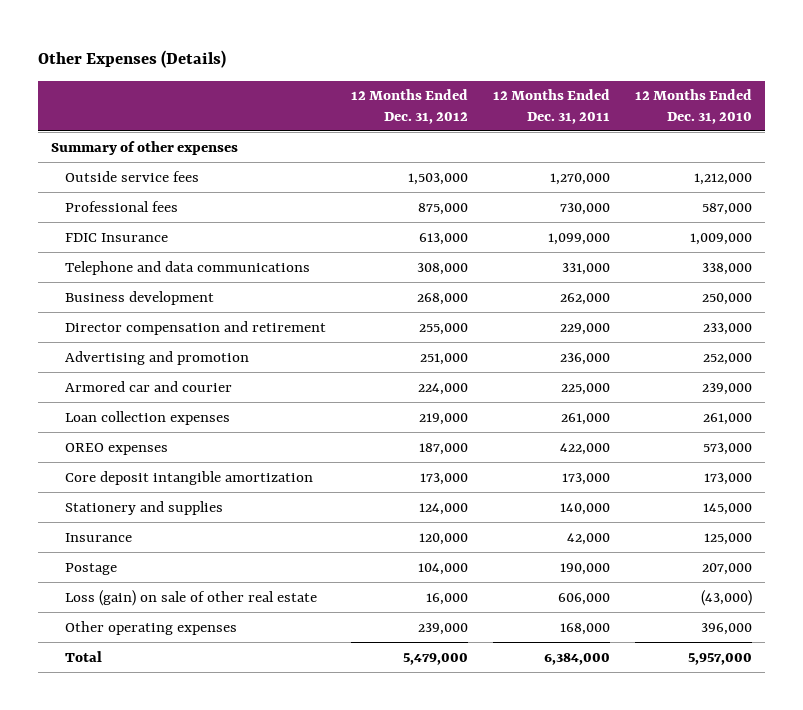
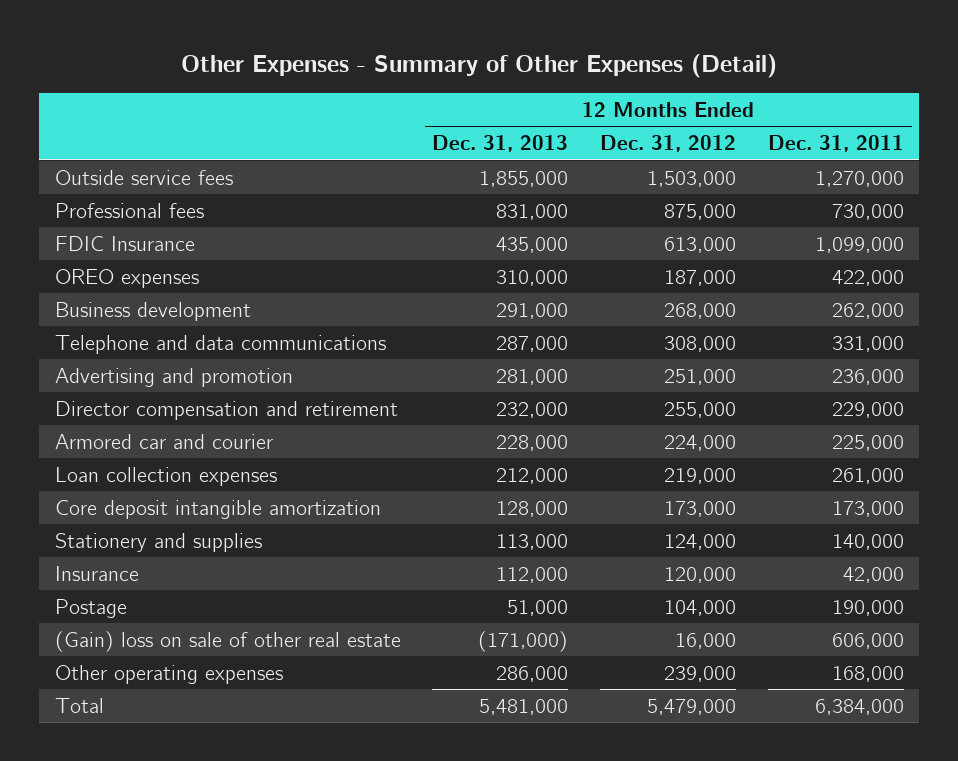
[37,49,226,68] Other Expenses (Details) -> [181,53,778,78] Other Expenses - Summary of Other Expenses (Detail)
[635,89,753,124] 12 Months Ended Dec. 31, 2010 -> none
none -> [432,135,569,153] Dec. 31, 2013
[50,140,238,155] Summary of other expenses -> none
[64,442,168,455] OREO expenses -> [54,268,199,288] OREO expenses
[64,260,310,275] Telephone and data communications -> [54,334,386,354] Telephone and data communications
[64,320,326,335] Director compensation and retirement -> [54,400,398,420] Director compensation and retirement
[64,589,317,606] Loss (gain) on sale of other real estate -> [54,630,401,652] (Gain) loss on sale of other real estate

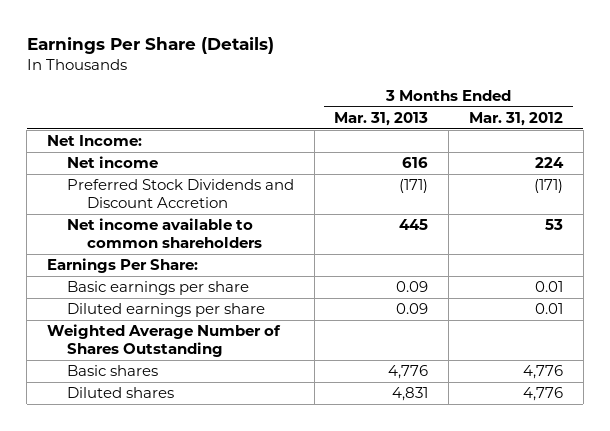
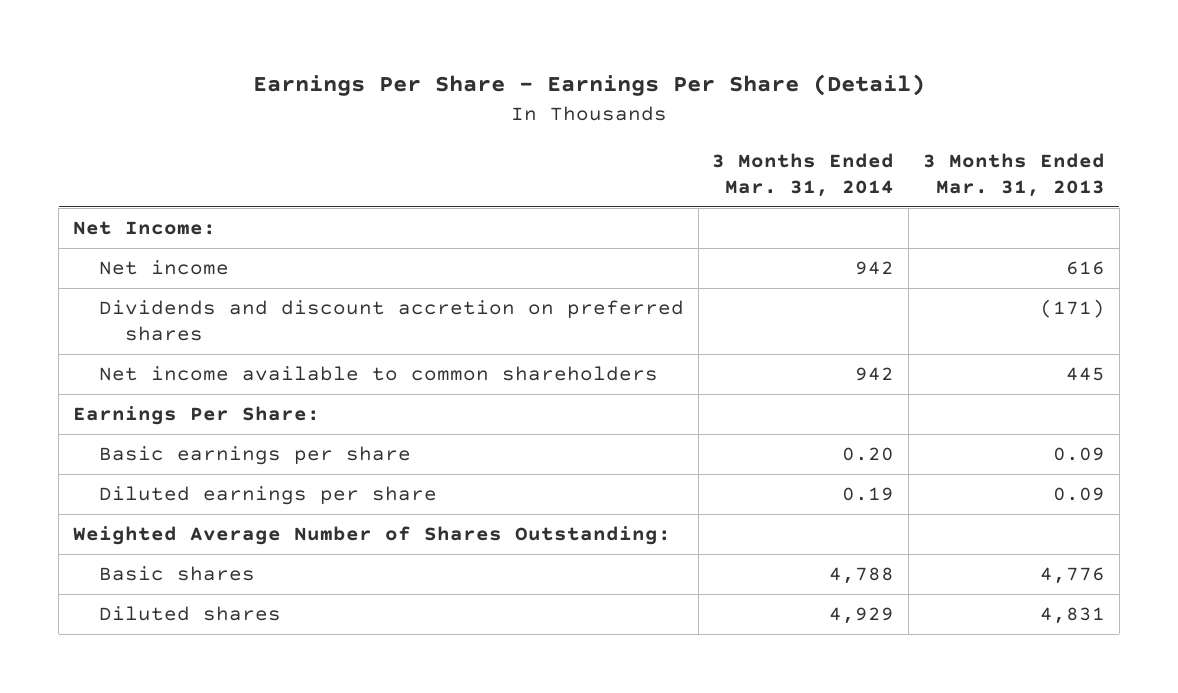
[26,37,274,55] Earnings Per Share (Details) -> [252,74,925,97] Earnings Per Share - Earnings Per Share (Detail)
[469,112,564,127] Mar. 31, 2012 -> none
none -> [712,152,895,198] 3 Months Ended Mar. 31, 2014
[66,179,294,209] Preferred Stock Dividends and Discount Accretion -> [98,300,684,342] Dividends and discount accretion on preferred shares
[47,324,282,358] Weighted Average Number of Shares Outstanding -> [72,526,671,546] Weighted Average Number of Shares Outstanding:

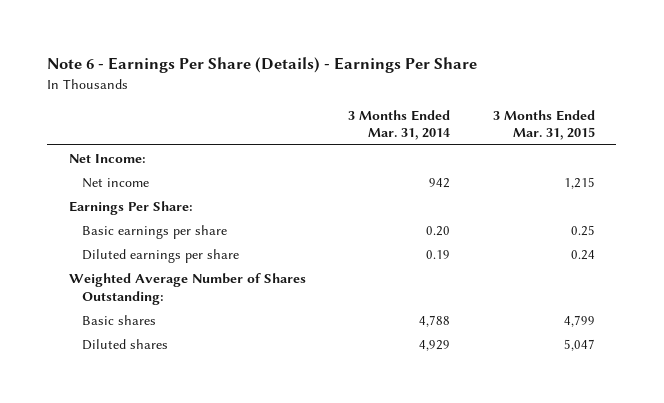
[252,74,925,97] Earnings Per Share - Earnings Per Share (Detail) -> [47,57,478,74] Note 6 - Earnings Per Share (Details) - Earnings Per Share
[922,152,1105,198] 3 Months Ended Mar. 31, 2013 -> none
none -> [492,109,595,141] 3 Months Ended Mar. 31, 2015
[98,300,684,342] Dividends and discount accretion on preferred shares -> none
[98,366,658,382] Net income available to common shareholders -> none

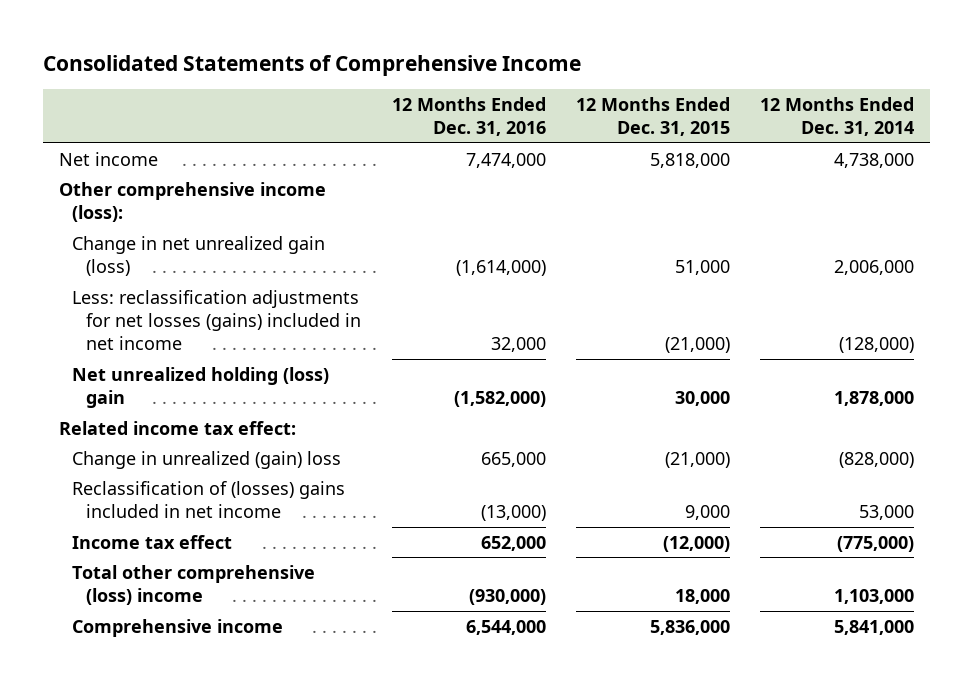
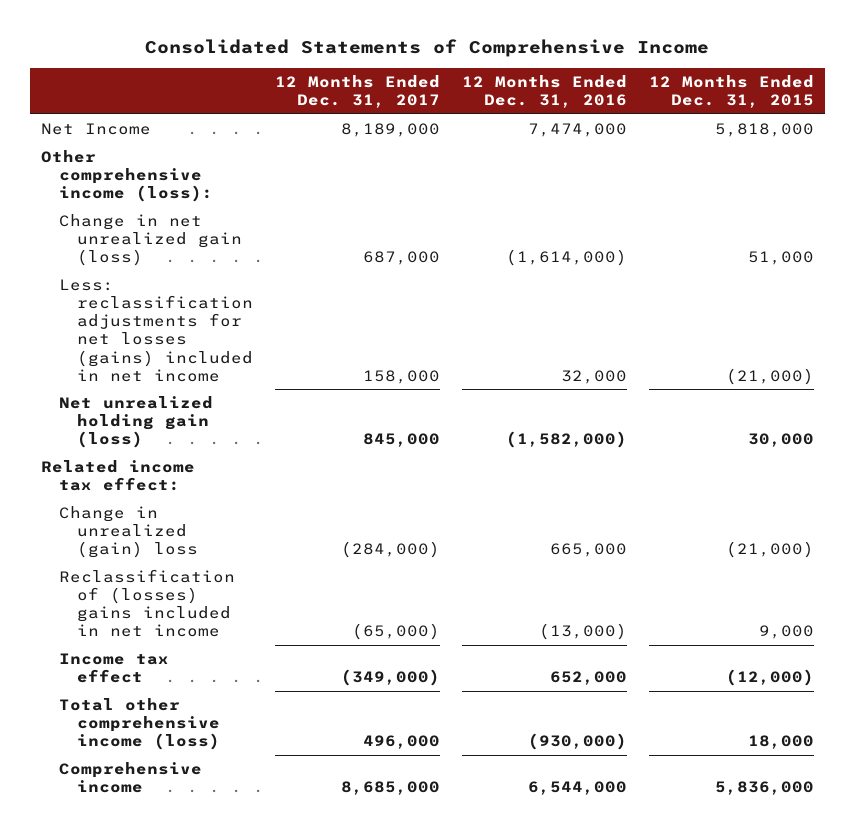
[760,97,915,137] 12 Months Ended Dec. 31, 2014 -> none
none -> [274,74,440,108] 12 Months Ended Dec. 31, 2017
[58,151,158,166] Net income -> [40,123,151,136] Net Income
[72,366,330,408] Net unrealized holding (loss) gain -> [58,396,213,449] Net unrealized holding gain (loss)
[72,564,316,605] Total other comprehensive (loss) income -> [58,698,220,751] Total other comprehensive income (loss)

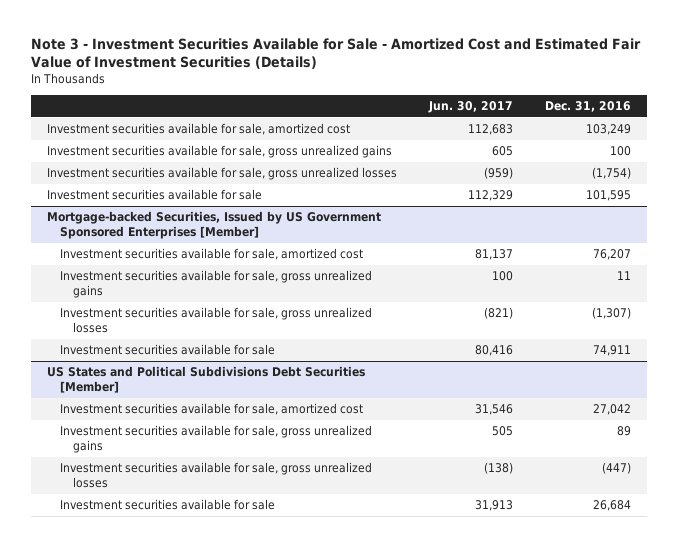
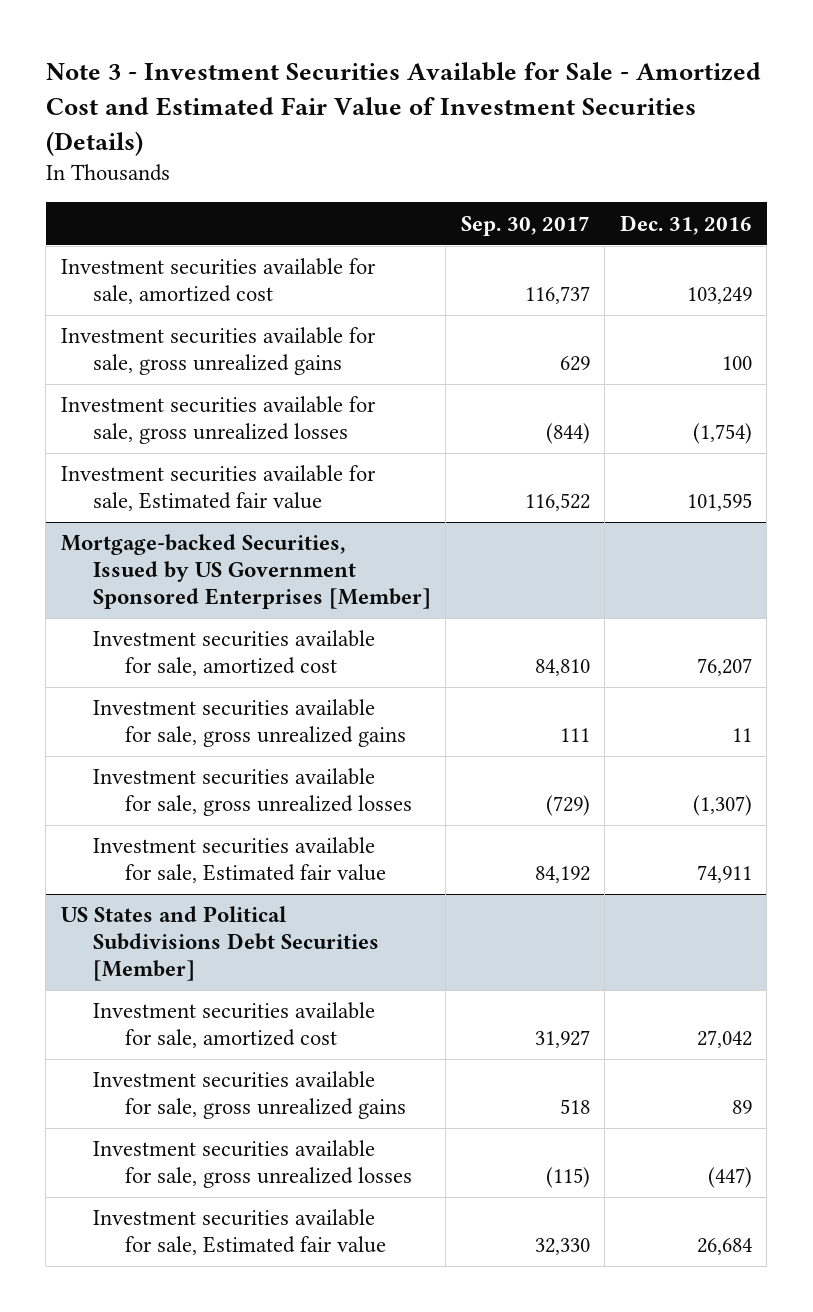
[428,101,514,114] Jun. 30, 2017 -> none
none -> [460,215,590,236] Sep. 30, 2017
[46,189,262,201] Investment securities available for sale -> [60,465,376,512] Investment securities available for sale, Estimated fair value
[60,344,276,356] Investment securities available for sale -> [92,837,387,884] Investment securities available for sale, Estimated fair value
[60,499,276,511] Investment securities available for sale -> [92,1209,387,1256] Investment securities available for sale, Estimated fair value

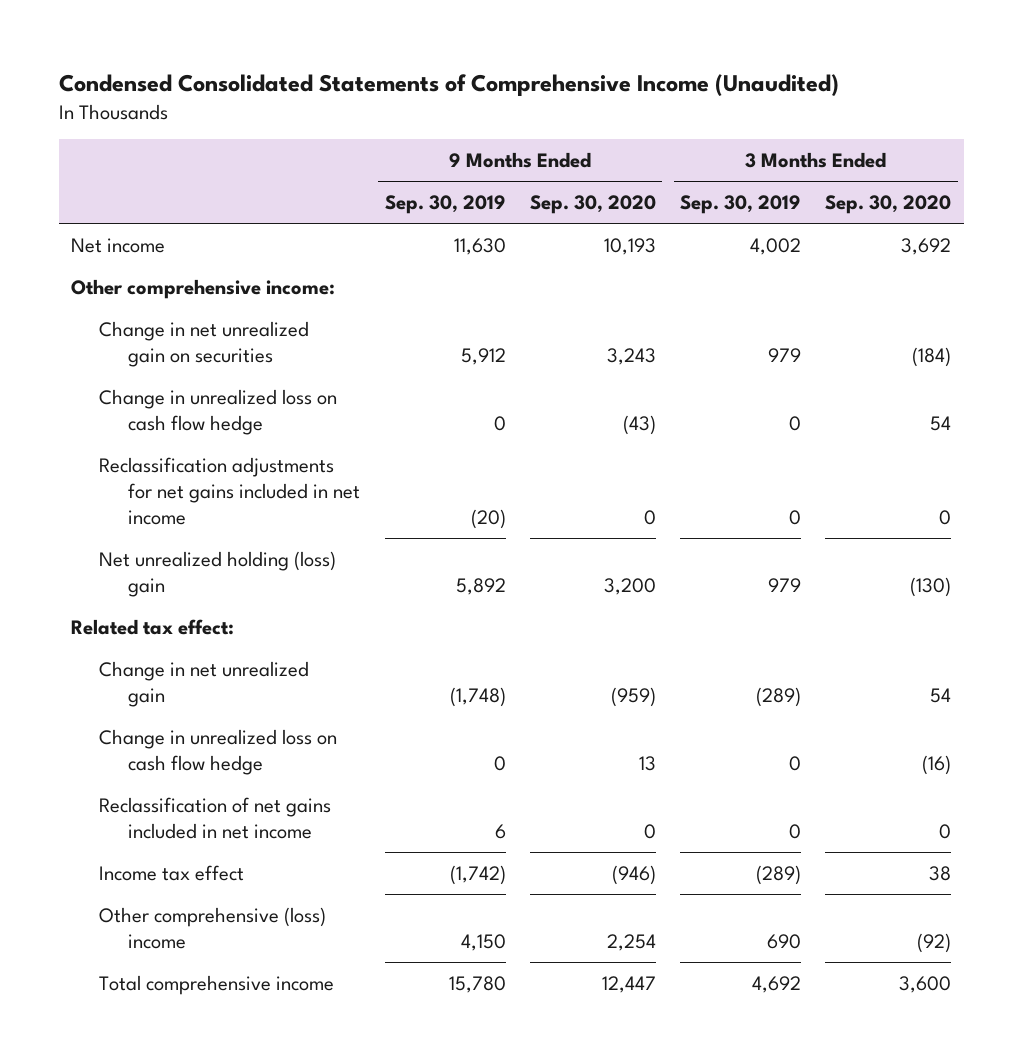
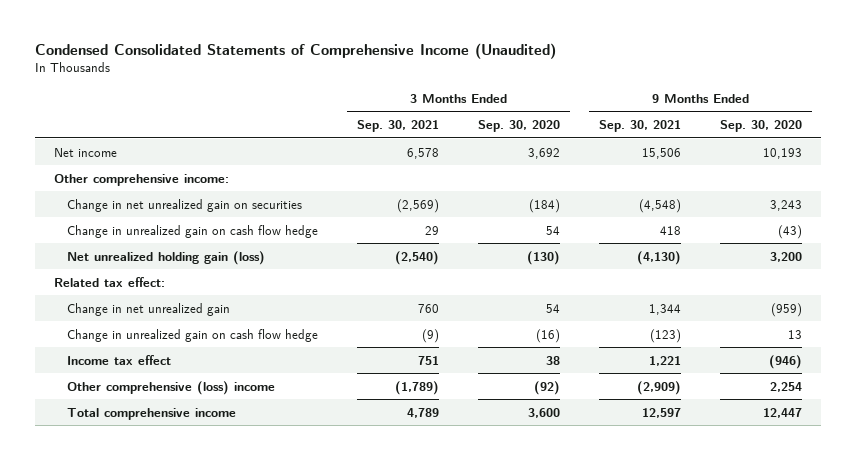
[384,195,506,215] Sep. 30, 2019 -> none
[680,195,802,215] Sep. 30, 2019 -> none
none -> [357,120,440,133] Sep. 30, 2021
none -> [599,120,682,133] Sep. 30, 2021
[99,456,361,525] Reclassification adjustments for net gains included in net income -> none
[99,388,338,435] Change in unrealized loss on cash flow hedge -> [67,224,319,238] Change in unrealized gain on cash flow hedge
[99,550,337,597] Net unrealized holding (loss) gain -> [67,250,266,265] Net unrealized holding gain (loss)
[99,796,332,839] Reclassification of net gains included in net income -> none
[99,728,338,775] Change in unrealized loss on cash flow hedge -> [67,328,319,342] Change in unrealized gain on cash flow hedge

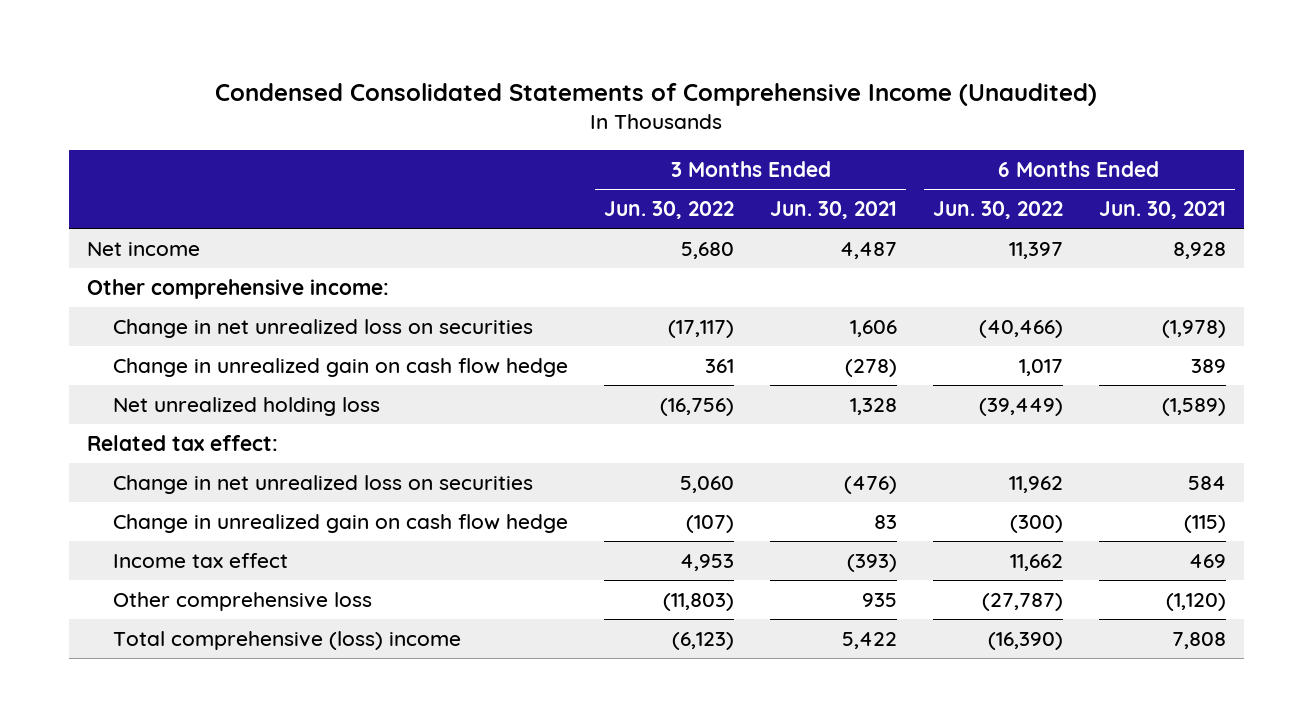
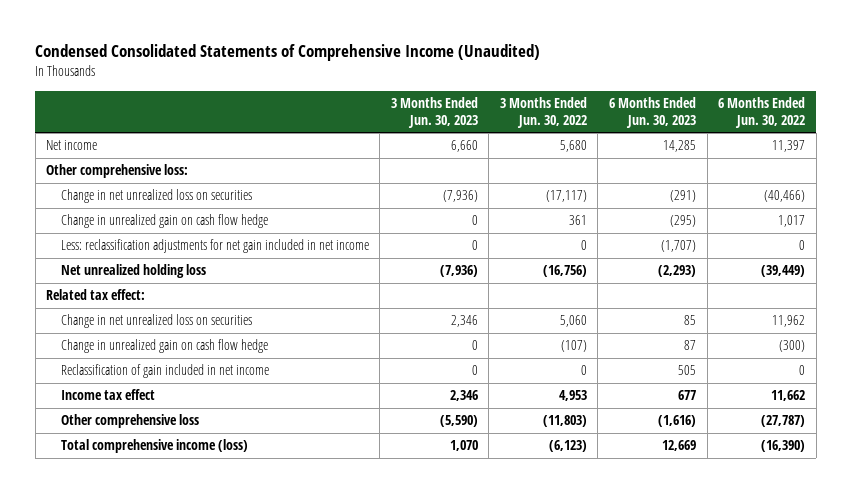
[770,201,898,220] Jun. 30, 2021 -> none
[1098,201,1226,220] Jun. 30, 2021 -> none
none -> [390,96,478,128] 3 Months Ended Jun. 30, 2023
none -> [609,96,697,128] 6 Months Ended Jun. 30, 2023
[86,278,389,299] Other comprehensive income: -> [46,164,189,179] Other comprehensive loss:
none -> [60,239,369,254] Less: reclassification adjustments for net gain included in net income
none -> [60,364,269,379] Reclassification of gain included in net income
[113,630,462,650] Total comprehensive (loss) income -> [60,439,248,454] Total comprehensive income (loss)

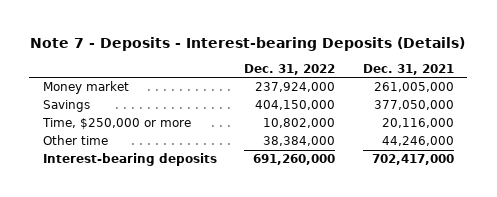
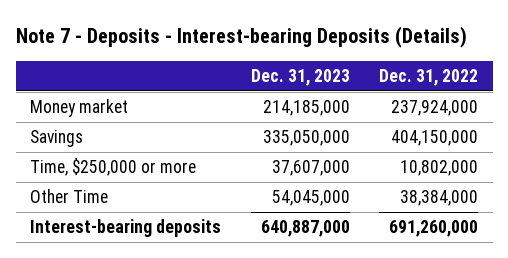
[362,63,454,75] Dec. 31, 2021 -> none
none -> [250,68,350,86] Dec. 31, 2023
[42,135,108,146] Other time -> [30,189,109,204] Other Time

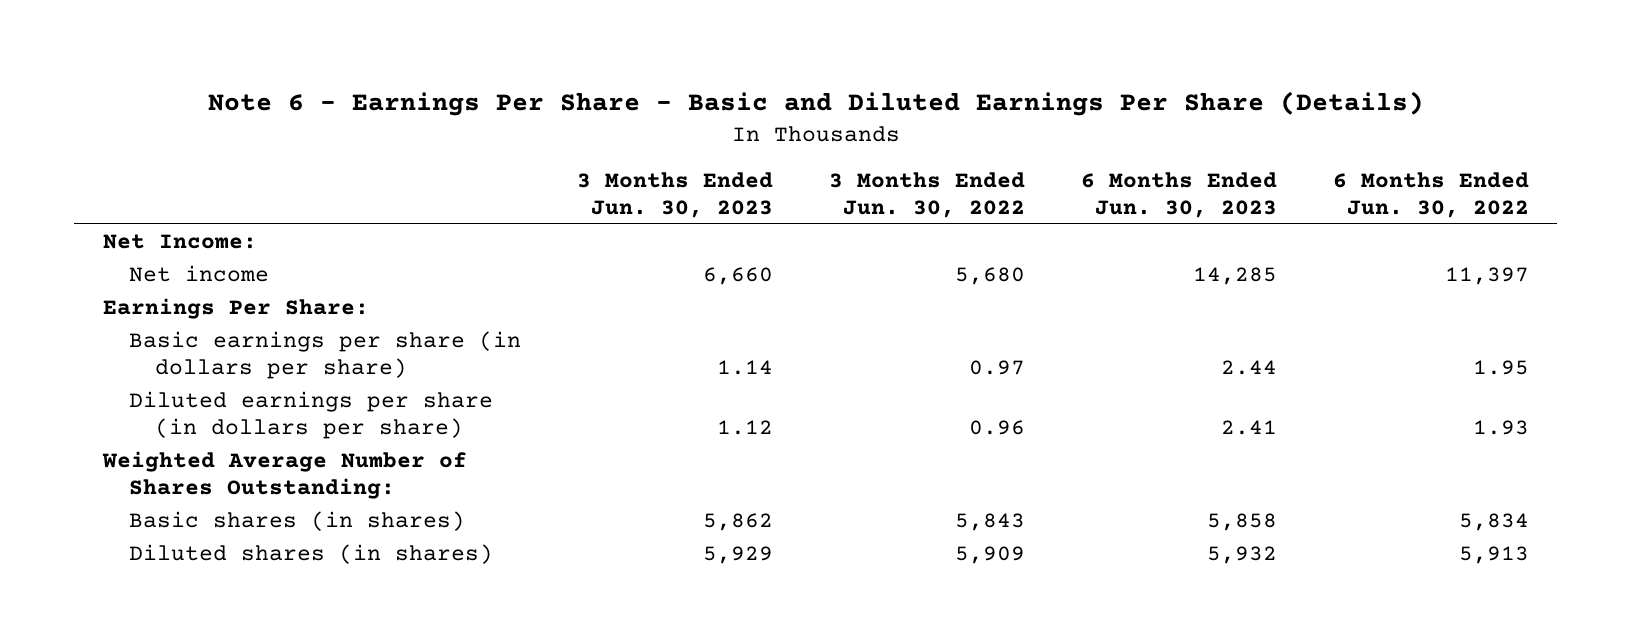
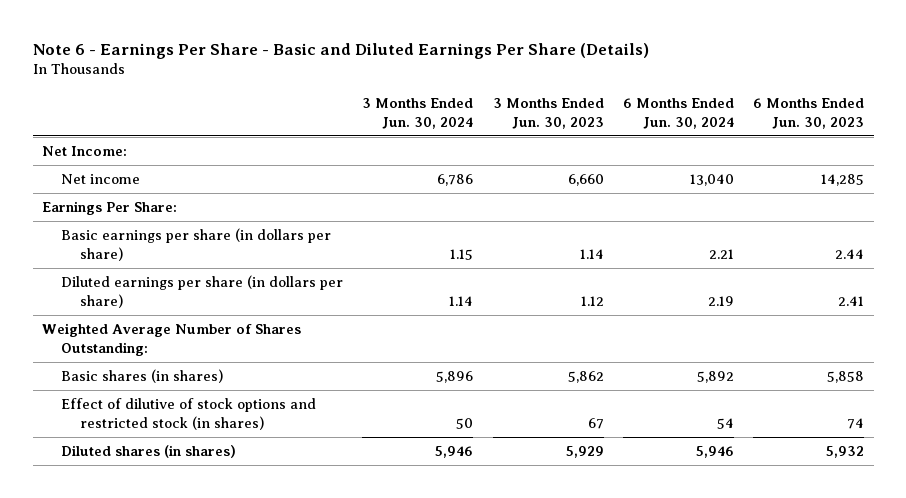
[828,171,1025,219] 3 Months Ended Jun. 30, 2022 -> none
[1333,171,1530,219] 6 Months Ended Jun. 30, 2022 -> none
none -> [362,97,474,129] 3 Months Ended Jun. 30, 2024
none -> [622,97,734,129] 6 Months Ended Jun. 30, 2024
none -> [61,398,317,430] Effect of dilutive of stock options and restricted stock (in shares)

